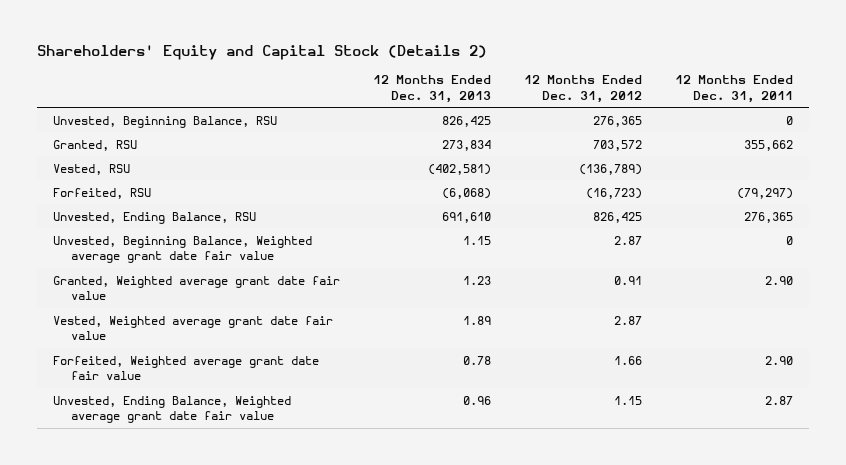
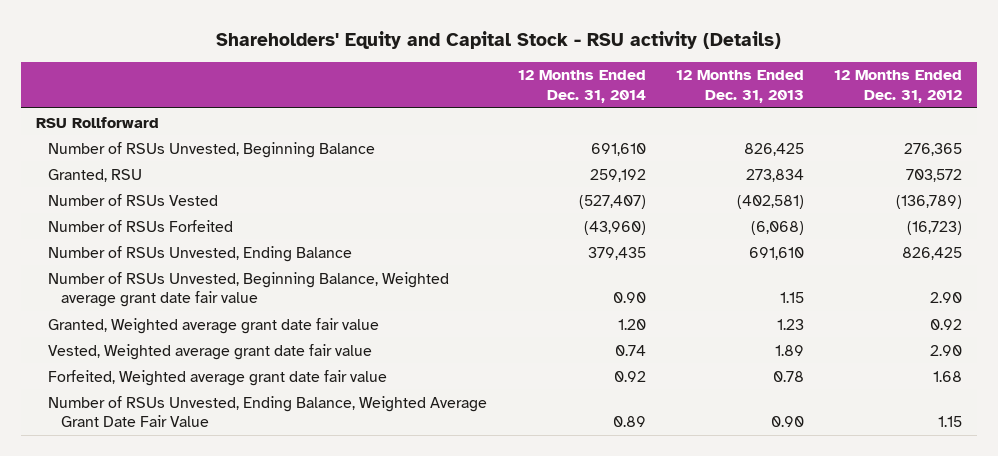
[36,44,487,60] Shareholders' Equity and Capital Stock (Details 2) -> [215,30,781,49] Shareholders' Equity and Capital Stock - RSU activity (Details)
[674,75,793,103] 12 Months Ended Dec. 31, 2011 -> none
none -> [517,70,646,104] 12 Months Ended Dec. 31, 2014
none -> [35,116,159,128] RSU Rollforward
[53,115,278,128] Unvested, Beginning Balance, RSU -> [48,141,376,158] Number of RSUs Unvested, Beginning Balance
[53,163,131,175] Vested, RSU -> [48,193,219,206] Number of RSUs Vested
[53,187,152,199] Forfeited, RSU -> [48,219,234,232] Number of RSUs Forfeited
[53,211,257,224] Unvested, Ending Balance, RSU -> [48,245,353,262] Number of RSUs Unvested, Ending Balance
[53,235,313,264] Unvested, Beginning Balance, Weighted average grant date fair value -> [48,271,450,308] Number of RSUs Unvested, Beginning Balance, Weighted average grant date fair value
[613,235,642,245] 2.87 -> [930,292,963,304] 2.90
[613,275,642,285] 0.91 -> [930,318,963,330] 0.92
[613,315,642,325] 2.87 -> [930,344,963,356] 2.90
[613,355,642,365] 1.66 -> [933,370,963,382] 1.68
[53,395,292,424] Unvested, Ending Balance, Weighted average grant date fair value -> [48,395,488,428] Number of RSUs Unvested, Ending Balance, Weighted Average Grant Date Fair Value
[463,395,492,405] 0.96 -> [770,416,804,428] 0.90

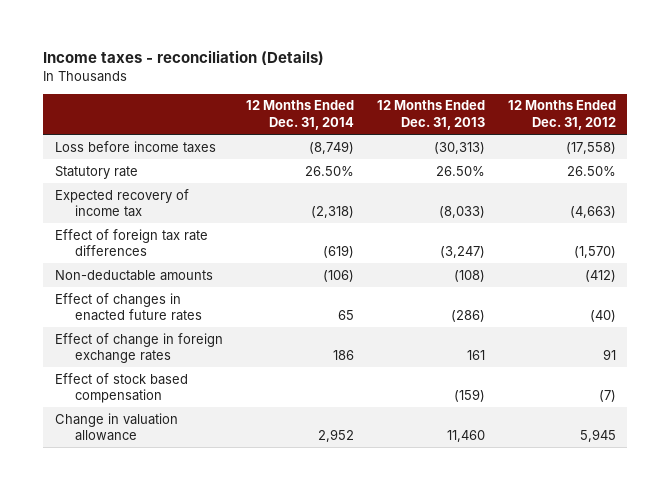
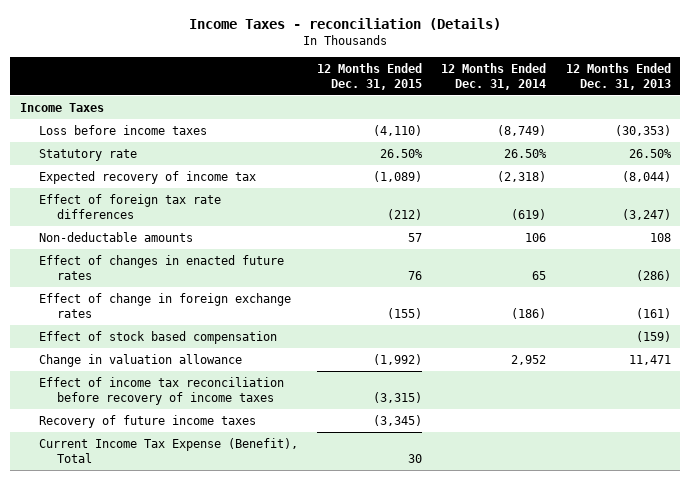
[43,50,325,66] Income taxes - reconciliation (Details) -> [189,17,502,30] Income Taxes - reconciliation (Details)
[507,100,616,130] 12 Months Ended Dec. 31, 2012 -> none
none -> [317,62,423,90] 12 Months Ended Dec. 31, 2015
none -> [19,102,104,112] Income Taxes
[433,141,485,154] (30,313) -> [614,124,671,136] (30,353)
[438,206,485,219] (8,033) -> [621,170,671,182] (8,044)
[322,269,354,282] (106) -> [525,232,547,242] 106
[453,269,485,282] (108) -> [649,232,671,242] 108
[332,350,354,361] 186 -> [511,307,547,319] (186)
[466,350,485,361] 161 -> [635,307,671,319] (161)
[446,430,485,443] 11,460 -> [628,354,671,365] 11,471
none -> [38,376,284,405] Effect of income tax reconciliation before recovery of income taxes
none -> [38,414,256,428] Recovery of future income taxes
none -> [38,437,298,463] Current Income Tax Expense (Benefit), Total

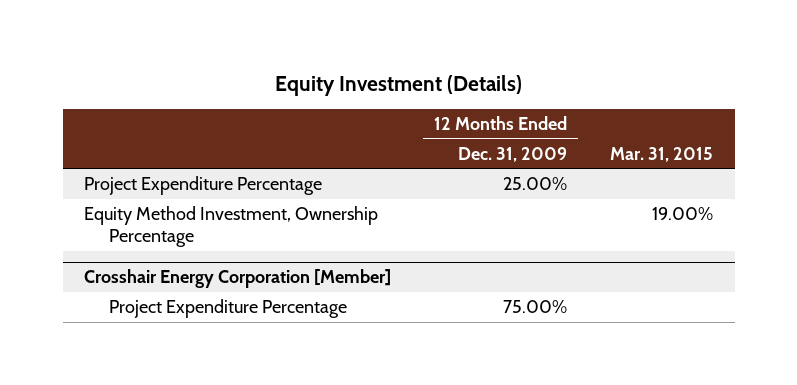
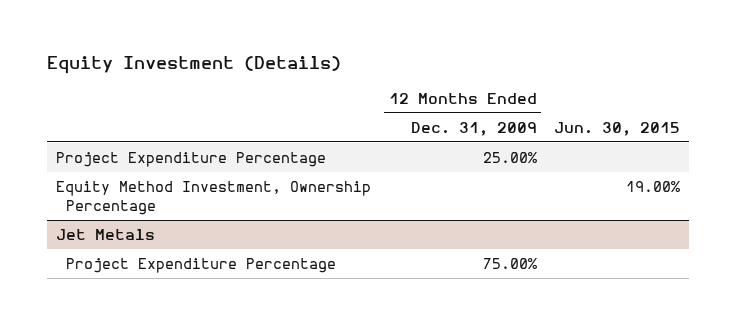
[610,146,714,162] Mar. 31, 2015 -> none
none -> [554,121,681,136] Jun. 30, 2015
[84,269,392,289] Crosshair Energy Corporation [Member] -> [55,229,155,241] Jet Metals

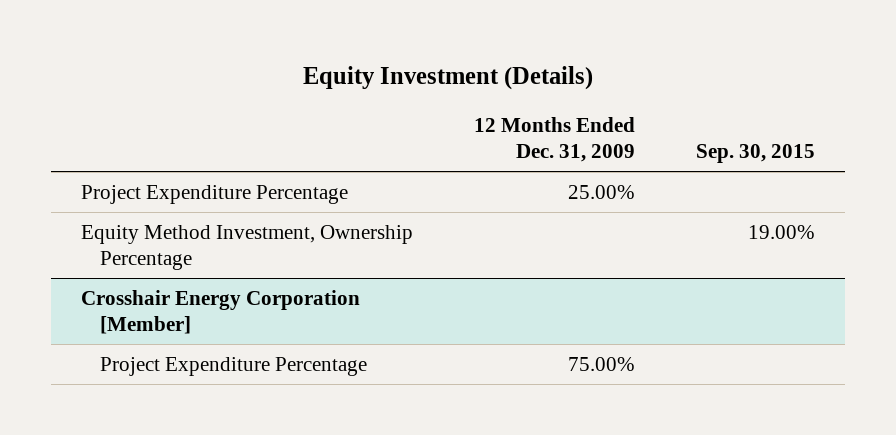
[554,121,681,136] Jun. 30, 2015 -> none
none -> [695,143,815,163] Sep. 30, 2015
[55,229,155,241] Jet Metals -> [81,289,361,335] Crosshair Energy Corporation [Member]

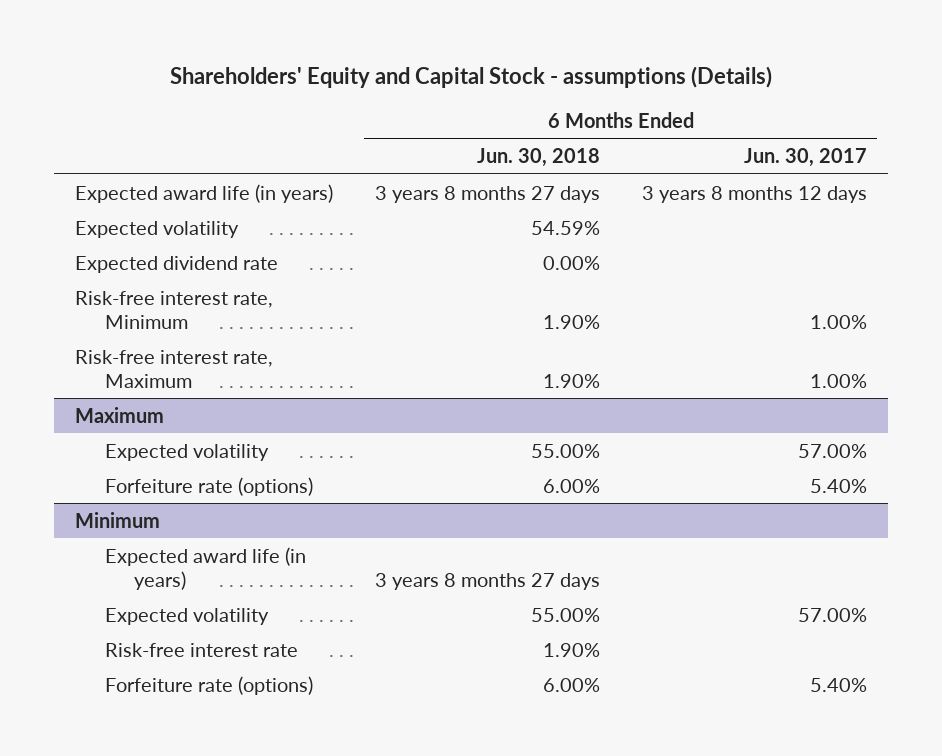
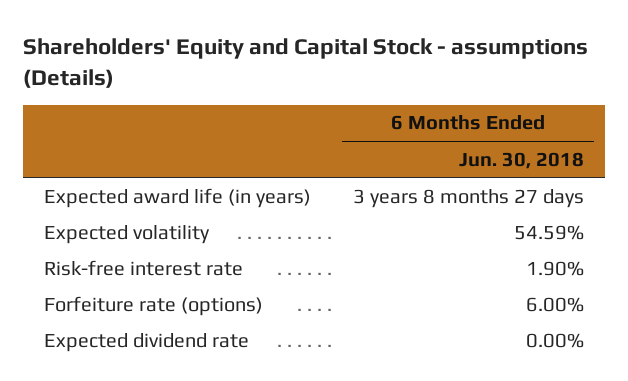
[743,147,867,167] Jun. 30, 2017 -> none
[74,290,273,329] Risk-free interest rate, Minimum -> none
[74,349,273,388] Risk-free interest rate, Maximum -> none
[74,406,164,423] Maximum -> none
[104,443,269,461] Expected volatility -> none
[104,476,313,496] Forfeiture rate (options) -> none
[74,511,160,528] Minimum -> none
[104,546,306,590] Expected award life (in years) -> none
[104,607,269,625] Expected volatility -> none
[74,255,278,273] Expected dividend rate -> [44,332,250,352] Expected dividend rate

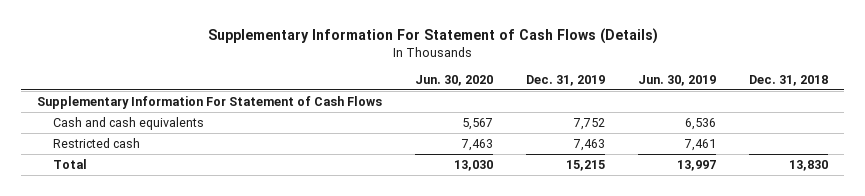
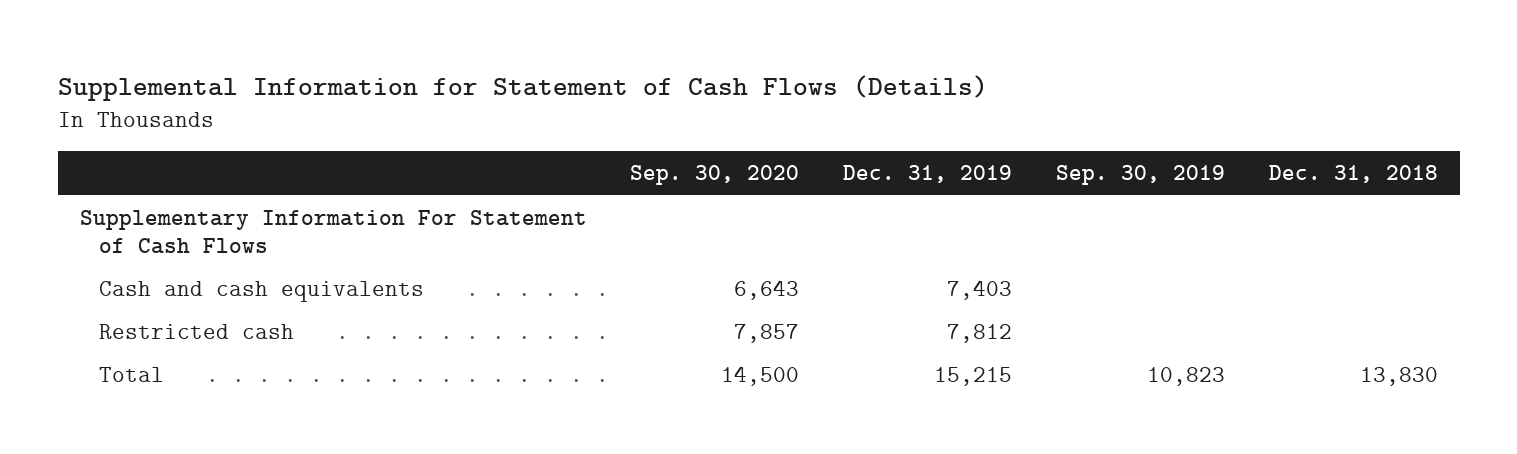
[207,28,658,45] Supplementary Information For Statement of Cash Flows (Details) -> [57,75,988,102] Supplemental Information for Statement of Cash Flows (Details)
[415,74,494,86] Jun. 30, 2020 -> none
[637,74,716,86] Jun. 30, 2019 -> none
none -> [630,165,800,186] Sep. 30, 2020
none -> [1055,165,1225,186] Sep. 30, 2019
[573,117,606,130] 7,752 -> [947,279,1013,300] 7,403
[573,138,606,151] 7,463 -> [947,323,1013,343] 7,812

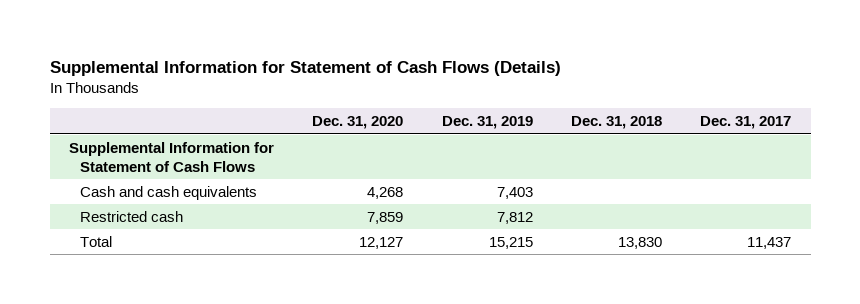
[630,165,800,186] Sep. 30, 2020 -> none
[1055,165,1225,186] Sep. 30, 2019 -> none
none -> [312,116,404,130] Dec. 31, 2020
none -> [700,116,792,130] Dec. 31, 2017
[79,209,587,254] Supplementary Information For Statement of Cash Flows -> [68,141,274,172] Supplemental Information for Statement of Cash Flows

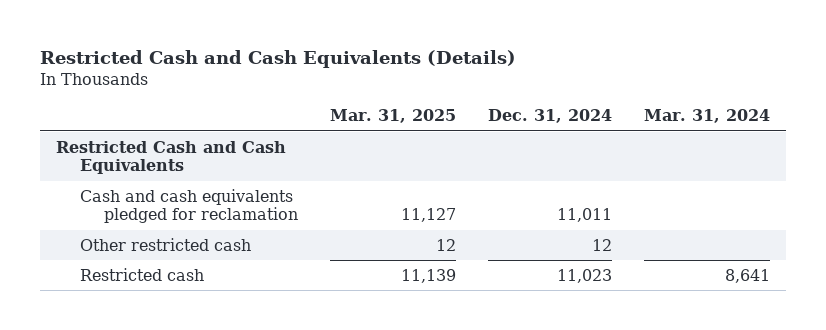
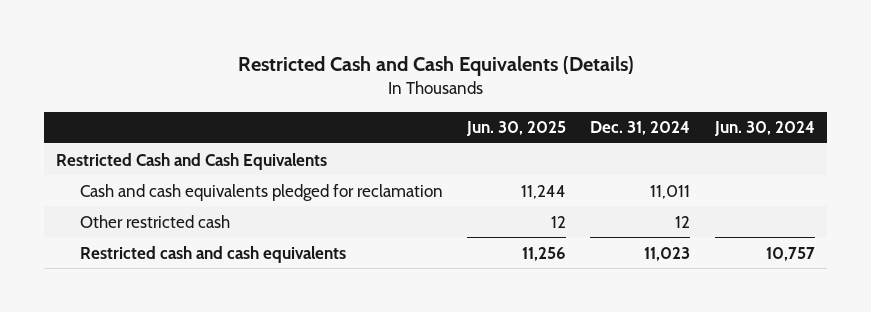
[330,109,457,124] Mar. 31, 2025 -> none
[644,109,771,124] Mar. 31, 2024 -> none
none -> [466,121,567,137] Jun. 30, 2025
none -> [713,121,815,137] Jun. 30, 2024
[79,267,204,281] Restricted cash -> [80,245,347,263] Restricted cash and cash equivalents

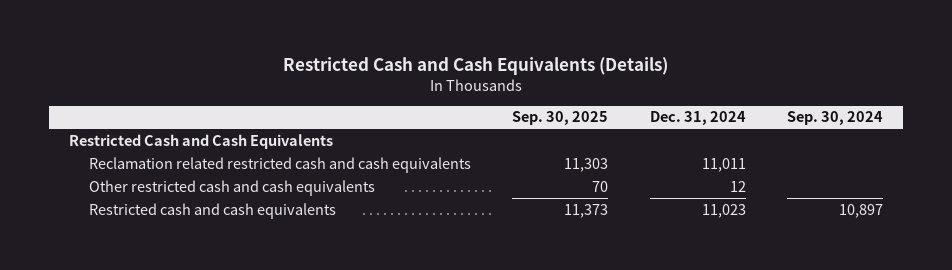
[466,121,567,137] Jun. 30, 2025 -> none
[713,121,815,137] Jun. 30, 2024 -> none
none -> [512,111,609,126] Sep. 30, 2025
none -> [786,111,883,126] Sep. 30, 2024
[80,183,444,201] Cash and cash equivalents pledged for reclamation -> [88,156,471,173] Reclamation related restricted cash and cash equivalents
[80,214,231,228] Other restricted cash -> [88,179,375,196] Other restricted cash and cash equivalents

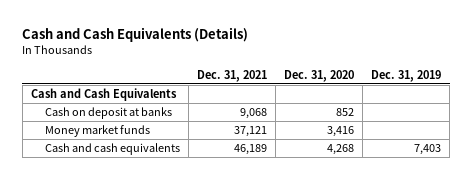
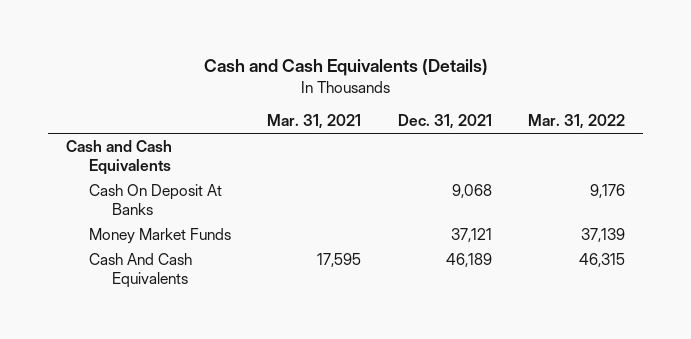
[284,69,355,82] Dec. 31, 2020 -> none
[371,69,442,82] Dec. 31, 2019 -> none
none -> [267,114,362,130] Mar. 31, 2021
none -> [527,114,625,130] Mar. 31, 2022
[45,107,173,120] Cash on deposit at banks -> [89,183,223,215] Cash On Deposit At Banks
[45,125,151,138] Money market funds -> [89,227,232,244] Money Market Funds
[45,143,181,156] Cash and cash equivalents -> [89,252,193,288] Cash And Cash Equivalents

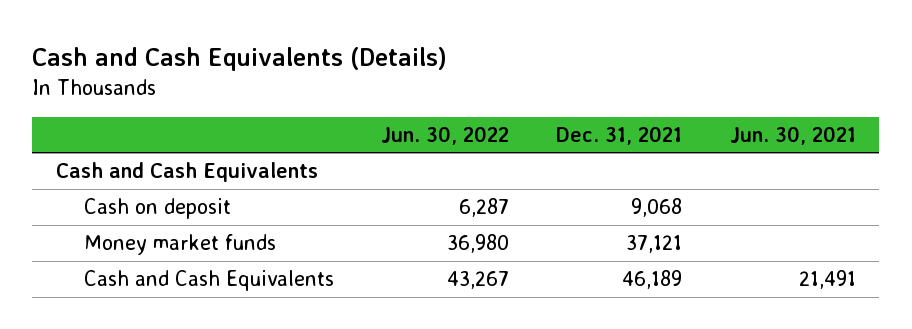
[267,114,362,130] Mar. 31, 2021 -> none
[527,114,625,130] Mar. 31, 2022 -> none
none -> [381,125,510,145] Jun. 30, 2022
none -> [729,125,856,145] Jun. 30, 2021
[89,183,223,215] Cash On Deposit At Banks -> [83,198,231,220] Cash on deposit
[89,227,232,244] Money Market Funds -> [83,234,276,256] Money market funds
[89,252,193,288] Cash And Cash Equivalents -> [83,270,334,292] Cash and Cash Equivalents

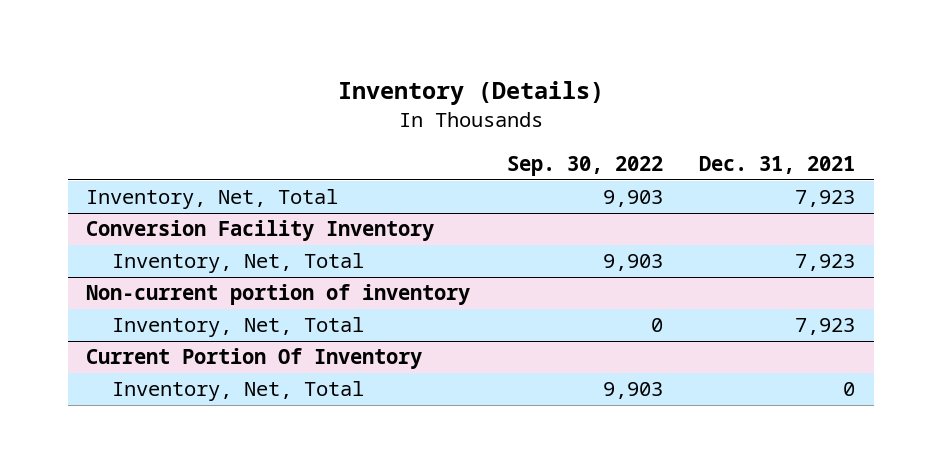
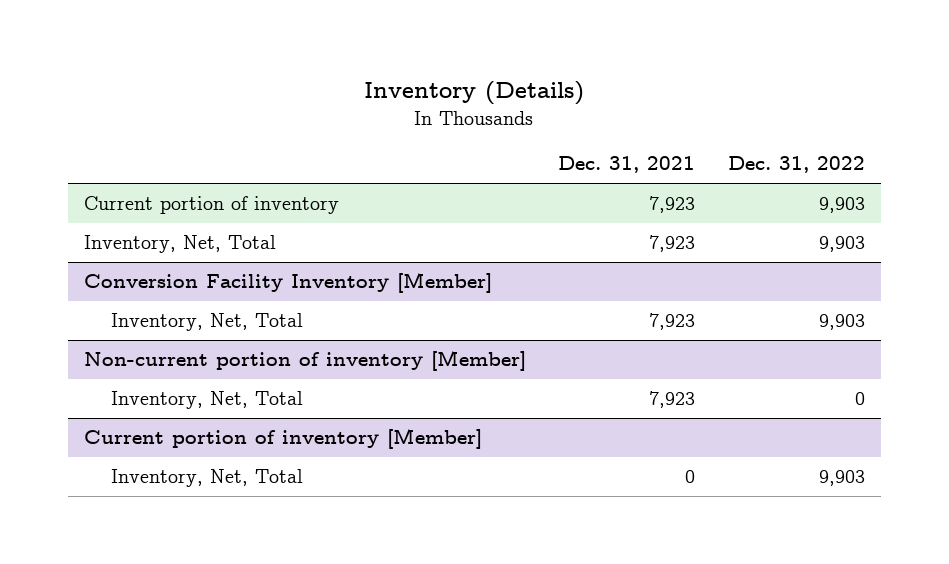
[506,155,663,176] Sep. 30, 2022 -> none
none -> [727,156,865,174] Dec. 31, 2022
none -> [83,196,339,215] Current portion of inventory
[86,220,435,242] Conversion Facility Inventory -> [83,272,492,294] Conversion Facility Inventory [Member]
[86,284,471,306] Non-current portion of inventory -> [83,350,526,372] Non-current portion of inventory [Member]
[86,348,423,370] Current Portion Of Inventory -> [83,428,482,450] Current portion of inventory [Member]

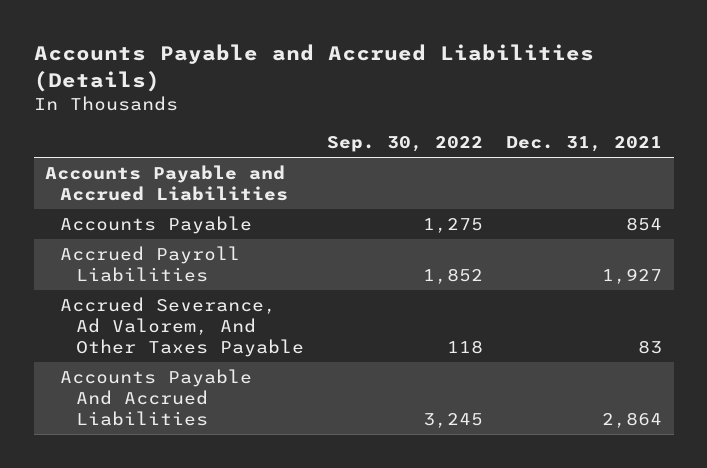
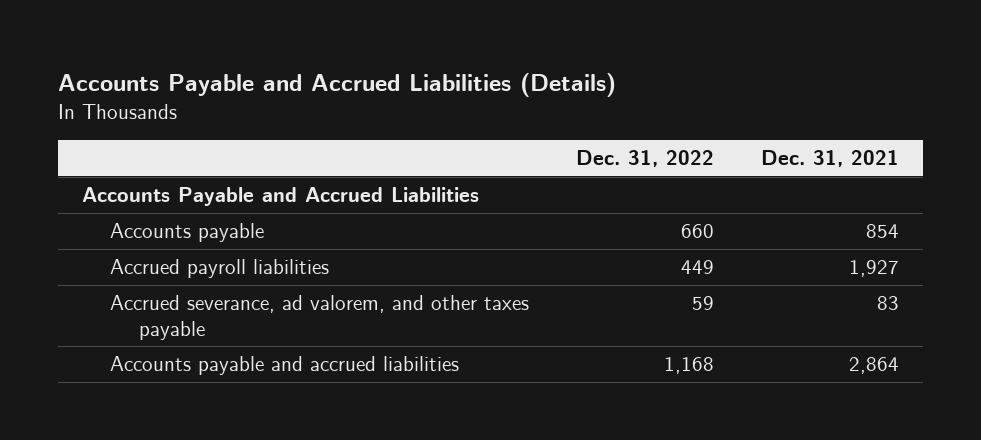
[326,136,483,153] Sep. 30, 2022 -> none
none -> [576,149,715,167] Dec. 31, 2022
[60,216,253,235] Accounts Payable -> [110,223,265,243] Accounts payable
[60,246,241,283] Accrued Payroll Liabilities -> [110,259,330,279] Accrued payroll liabilities
[60,297,304,358] Accrued Severance, Ad Valorem, And Other Taxes Payable -> [110,295,530,340] Accrued severance, ad valorem, and other taxes payable
[60,369,253,427] Accounts Payable And Accrued Liabilities -> [110,356,460,376] Accounts payable and accrued liabilities

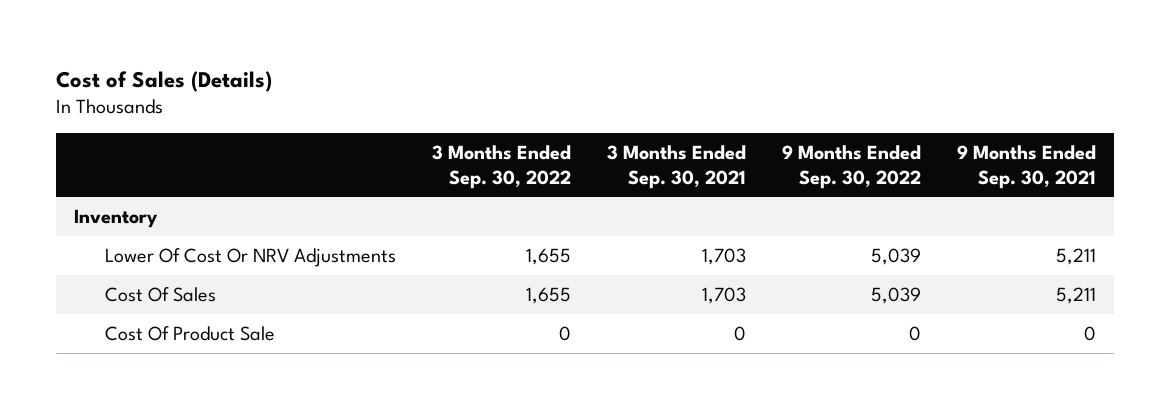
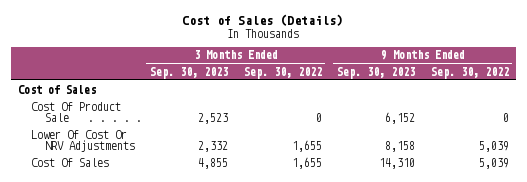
[607,144,747,189] 3 Months Ended Sep. 30, 2021 -> none
[957,144,1097,189] 9 Months Ended Sep. 30, 2021 -> none
none -> [150,66,229,79] Sep. 30, 2023
none -> [337,66,416,79] Sep. 30, 2023
[74,208,159,228] Inventory -> none
none -> [18,84,97,94] Cost of Sales
[104,325,275,341] Cost Of Product Sale -> [31,101,122,123] Cost Of Product Sale

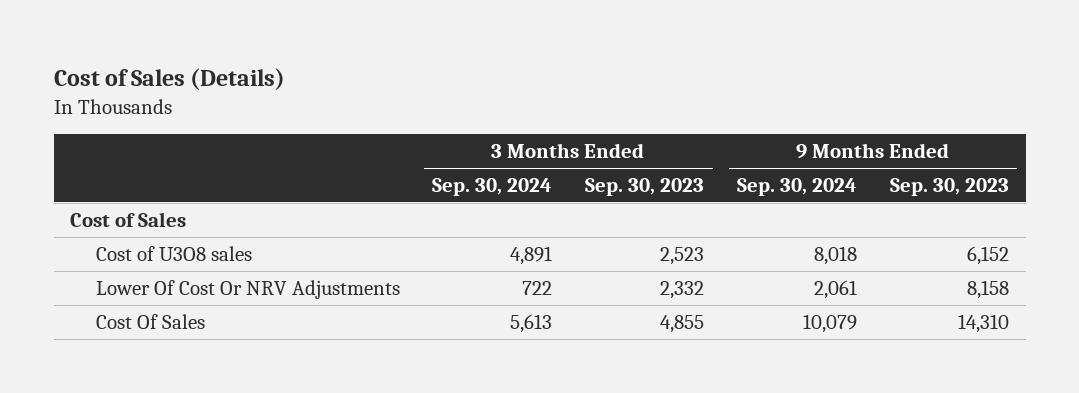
[243,66,322,79] Sep. 30, 2022 -> none
[430,66,509,79] Sep. 30, 2022 -> none
none -> [432,177,553,196] Sep. 30, 2024
none -> [737,177,858,196] Sep. 30, 2024
[31,101,122,123] Cost Of Product Sale -> [95,245,252,261] Cost of U3O8 sales

